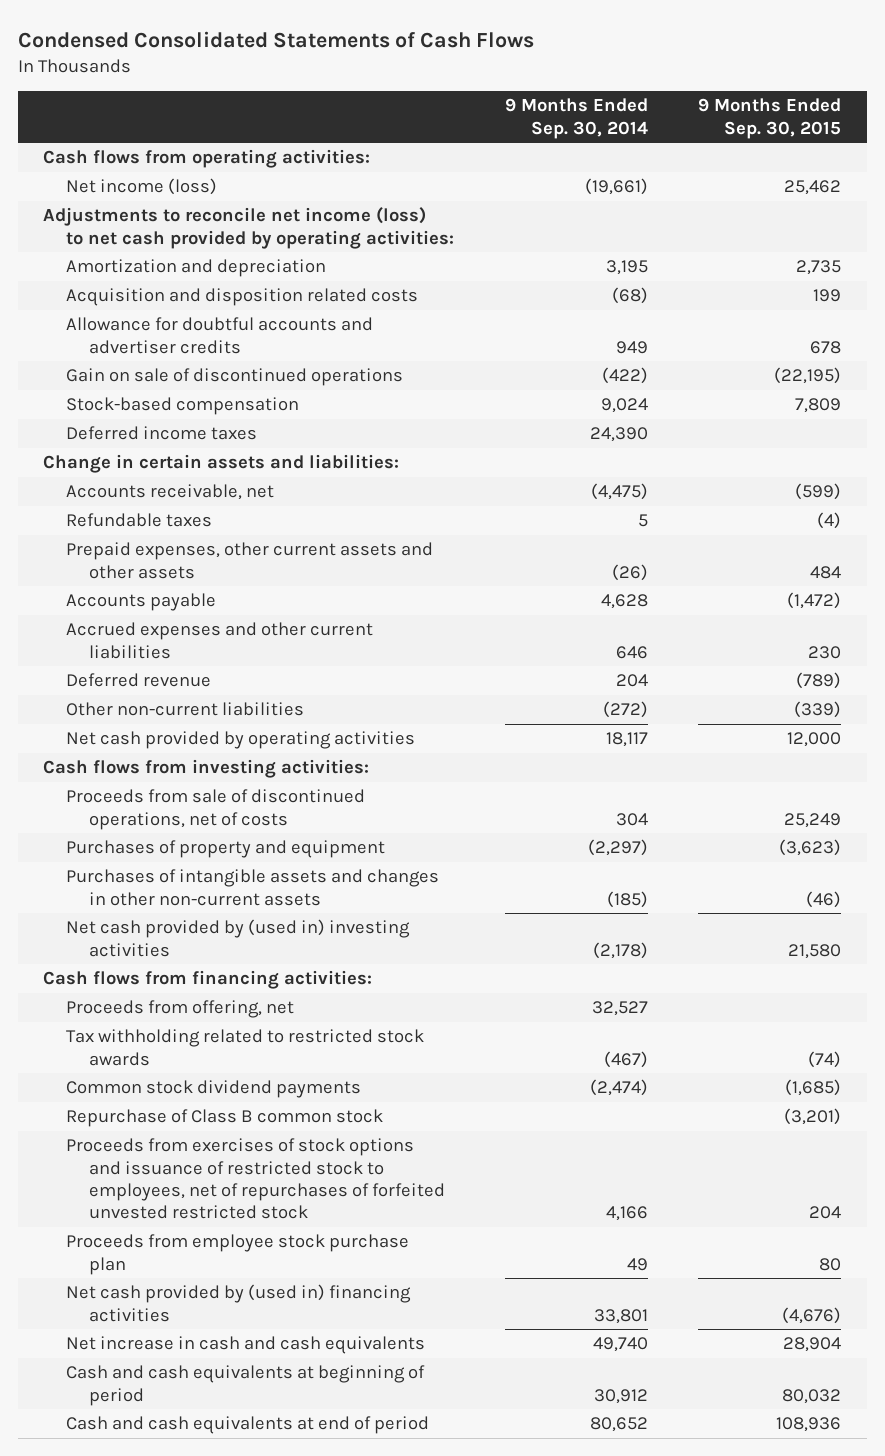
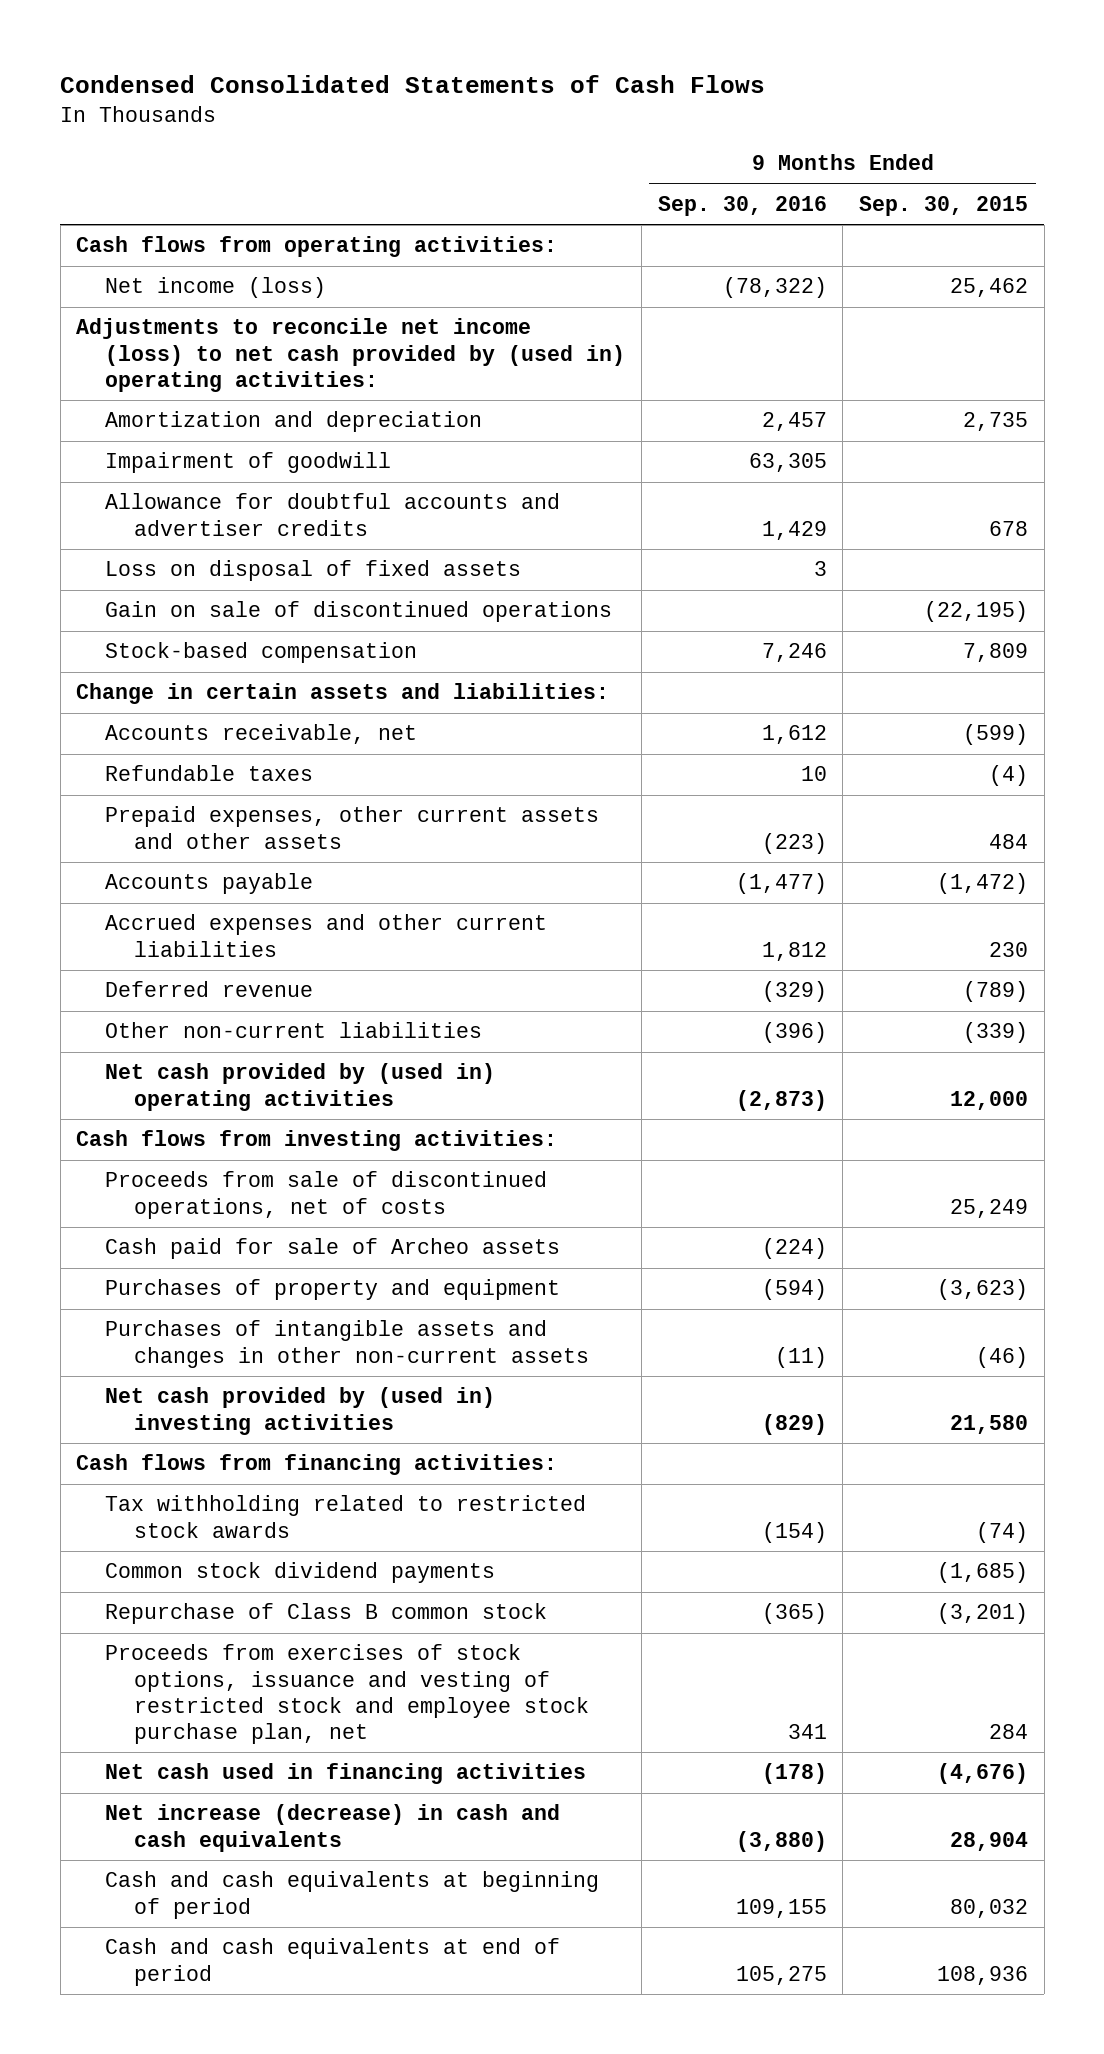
[504,98,648,139] 9 Months Ended Sep. 30, 2014 -> none
none -> [657,195,827,216] Sep. 30, 2016
[43,207,455,249] Adjustments to reconcile net income (loss) to net cash provided by operating activities: -> [76,318,626,392] Adjustments to reconcile net income (loss) to net cash provided by (used in) operating activities:
[66,288,419,307] Acquisition and disposition related costs -> none
none -> [105,452,392,474] Impairment of goodwill
none -> [105,560,522,582] Loss on disposal of fixed assets
[66,426,258,441] Deferred income taxes -> none
[66,731,416,750] Net cash provided by operating activities -> [105,1063,496,1111] Net cash provided by (used in) operating activities
none -> [105,1238,561,1260] Cash paid for sale of Archeo assets
[66,1000,295,1019] Proceeds from offering, net -> none
[66,1234,410,1275] Proceeds from employee stock purchase plan -> none
[66,1138,445,1220] Proceeds from exercises of stock options and issuance of restricted stock to employees, net of repurchases of forfeited unvested restricted stock -> [105,1644,589,1745] Proceeds from exercises of stock options, issuance and vesting of restricted stock and employee stock purchase plan, net
[809,1206,842,1220] 204 -> [989,1724,1029,1740] 284
[66,1284,412,1322] Net cash provided by (used in) financing activities -> [105,1763,587,1785] Net cash used in financing activities
[66,1336,426,1355] Net increase in cash and cash equivalents -> [105,1804,561,1852] Net increase (decrease) in cash and cash equivalents

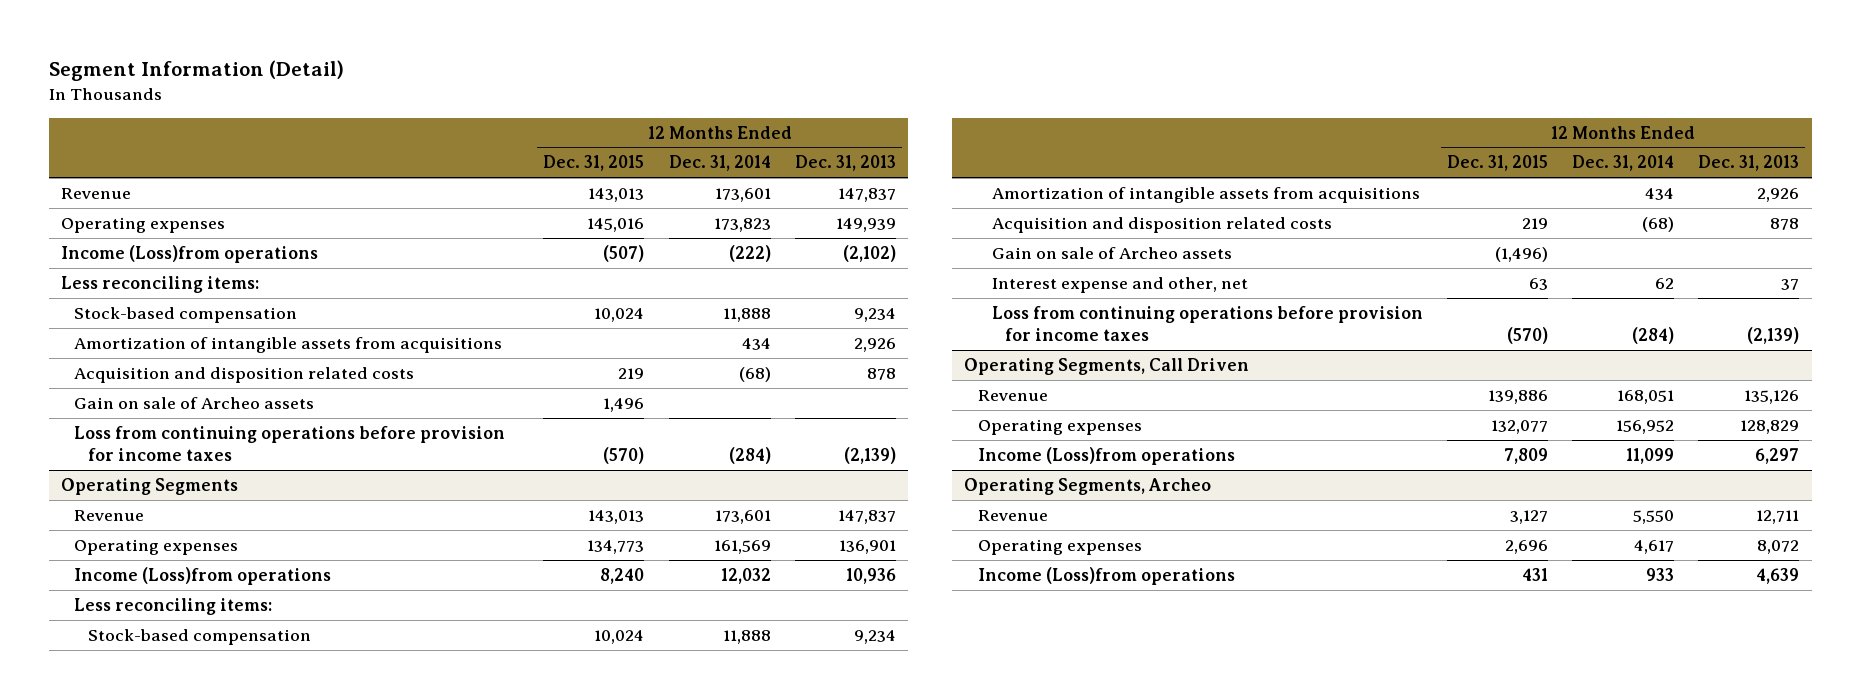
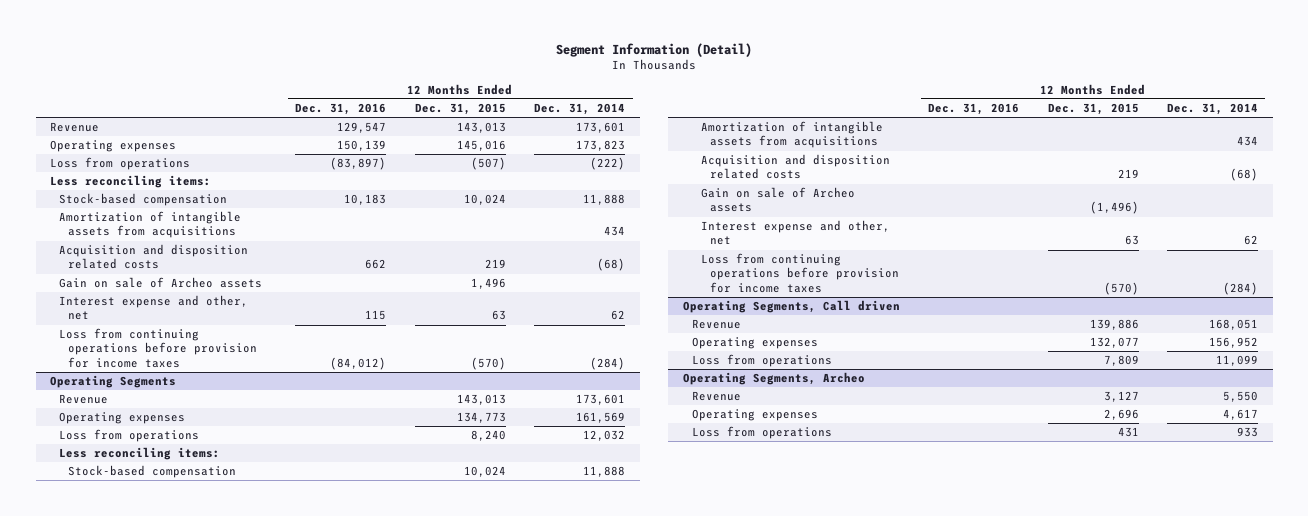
[794,155,896,172] Dec. 31, 2013 -> none
none -> [295,103,387,116] Dec. 31, 2016
[60,244,318,263] Income (Loss)from operations -> [49,157,190,171] Loss from operations
none -> [59,295,249,321] Interest expense and other, net
[74,566,332,585] Income (Loss)from operations -> [59,429,200,443] Loss from operations
[964,357,1250,375] Operating Segments, Call Driven -> [682,300,900,314] Operating Segments, Call driven
[978,446,1236,465] Income (Loss)from operations -> [691,354,832,368] Loss from operations
[978,566,1236,585] Income (Loss)from operations -> [691,426,832,440] Loss from operations

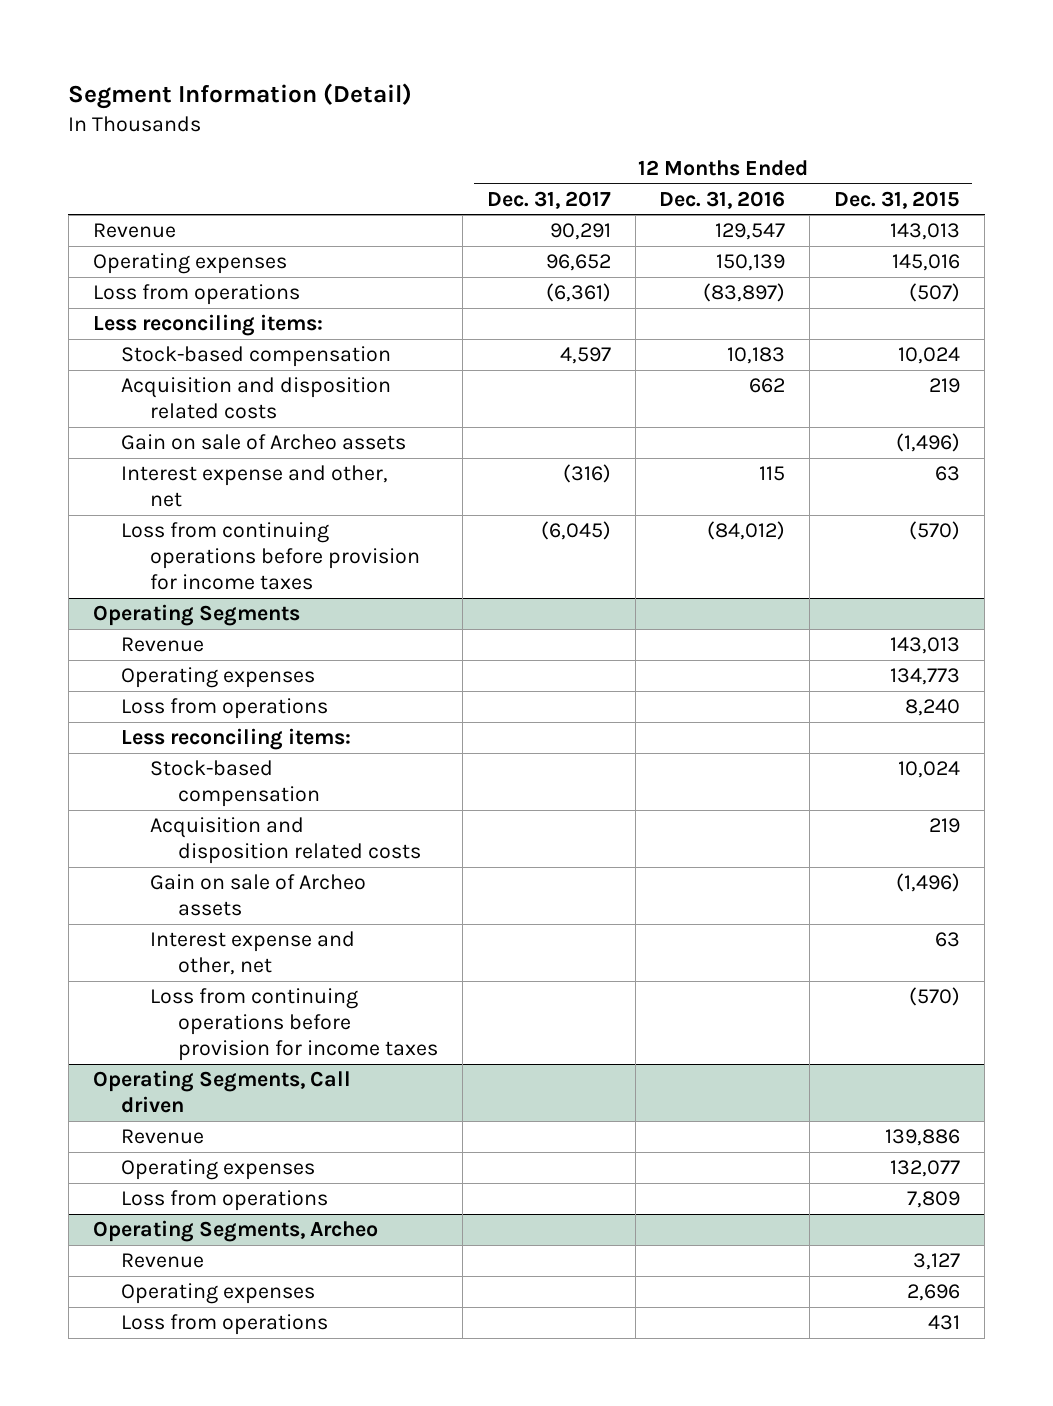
[534,103,626,116] Dec. 31, 2014 -> none
none -> [486,190,611,209] Dec. 31, 2017
[59,211,242,239] Amortization of intangible assets from acquisitions -> none
[470,278,506,290] 1,496 -> [896,433,961,453] (1,496)
[700,121,883,149] Amortization of intangible assets from acquisitions -> none

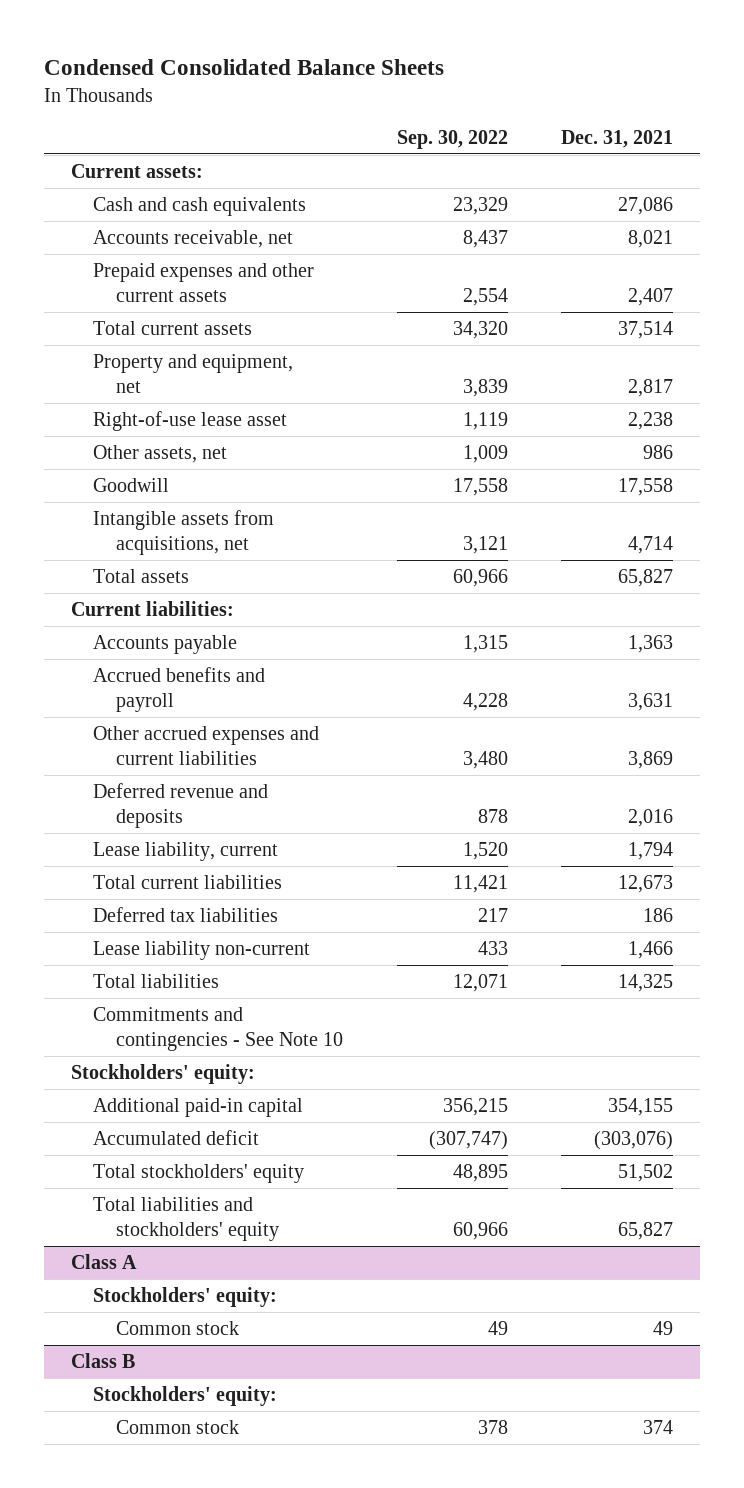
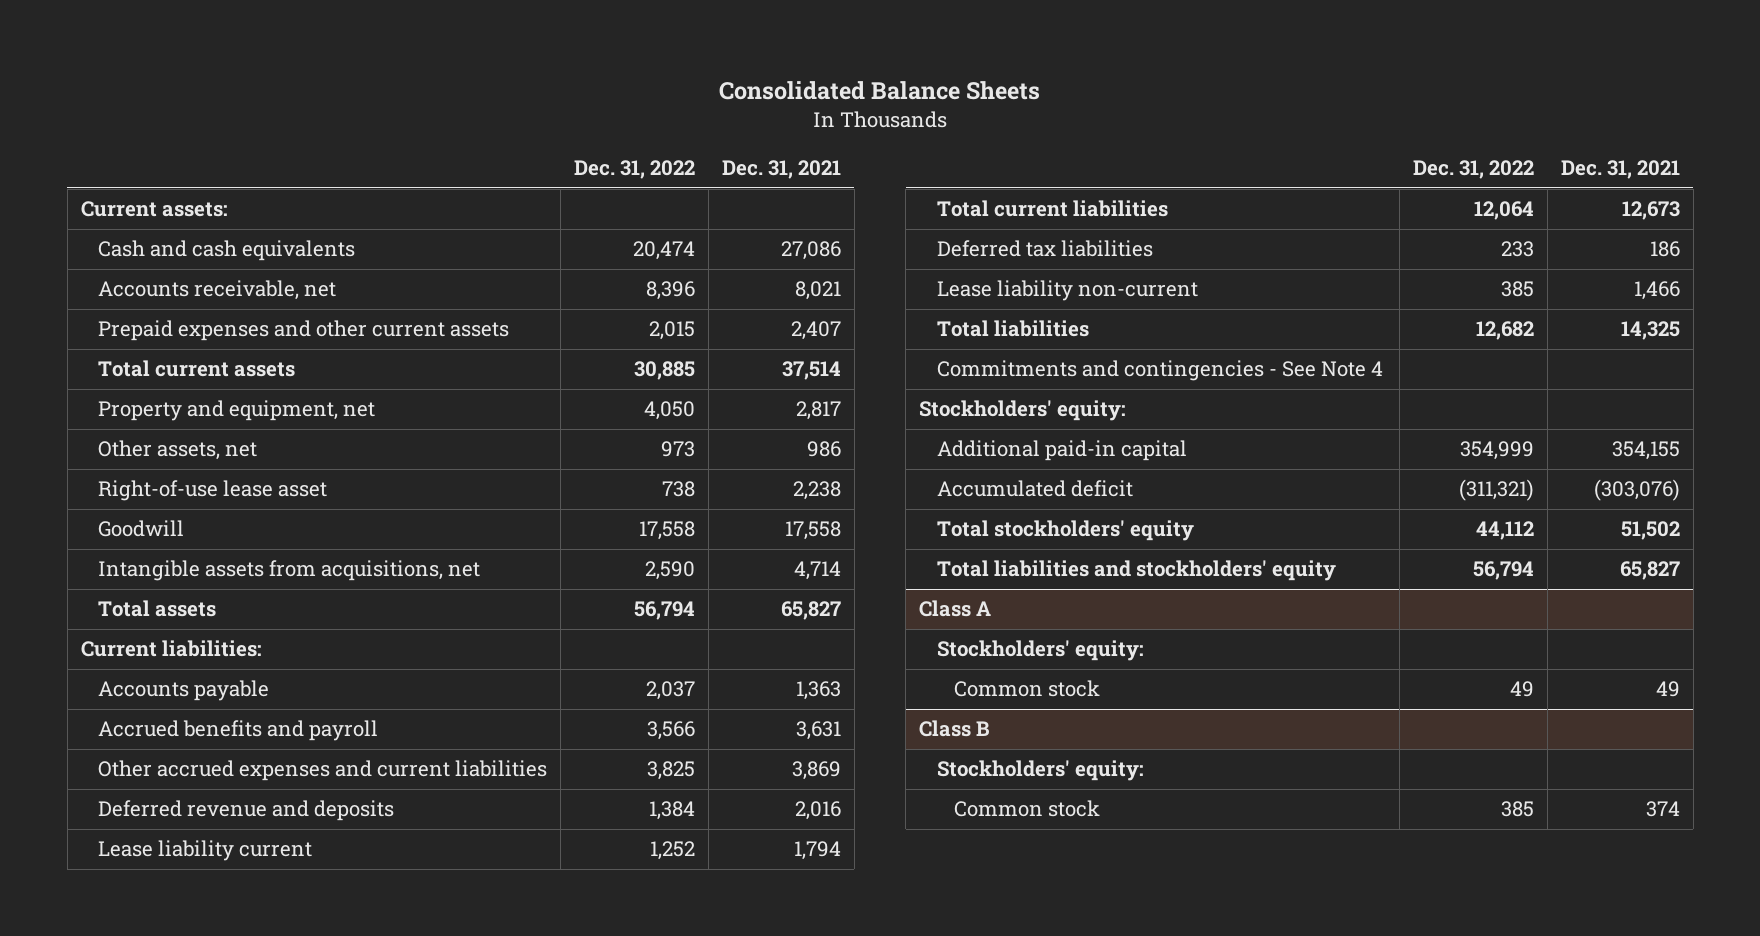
[43,58,444,75] Condensed Consolidated Balance Sheets -> [719,81,1041,101] Consolidated Balance Sheets
[396,130,508,150] Sep. 30, 2022 -> none
none -> [574,160,696,180] Dec. 31, 2022
[93,410,288,431] Right-of-use lease asset -> [98,480,328,502] Right-of-use lease asset
[93,841,279,861] Lease liability, current -> [98,840,313,862] Lease liability current
[93,1006,343,1052] Commitments and contingencies - See Note 10 -> [936,360,1383,382] Commitments and contingencies - See Note 4

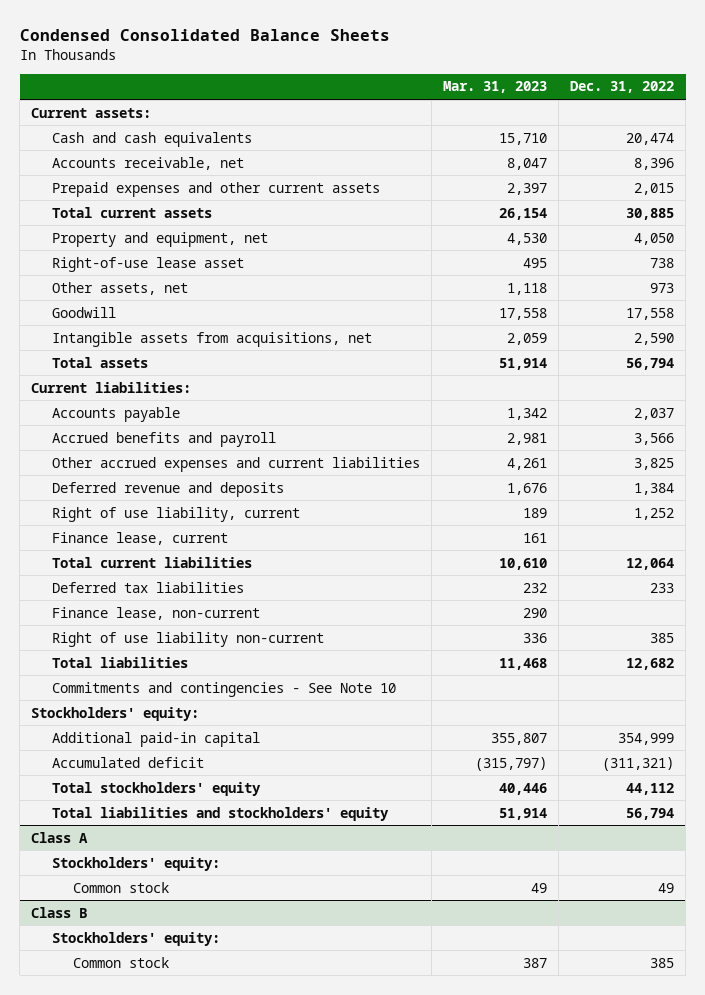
[719,81,1041,101] Consolidated Balance Sheets -> [19,29,390,42] Condensed Consolidated Balance Sheets
[721,160,841,180] Dec. 31, 2021 -> none
none -> [443,81,548,94] Mar. 31, 2023
[98,440,258,461] Other assets, net -> [52,281,189,295] Other assets, net
[98,840,313,862] Lease liability current -> [52,506,301,522] Right of use liability, current
none -> [52,531,229,545] Finance lease, current
none -> [52,606,261,620] Finance lease, non-current
[936,280,1198,302] Lease liability non-current -> [52,631,325,647] Right of use liability non-current
[936,360,1383,382] Commitments and contingencies - See Note 4 -> [52,681,397,697] Commitments and contingencies - See Note 10

